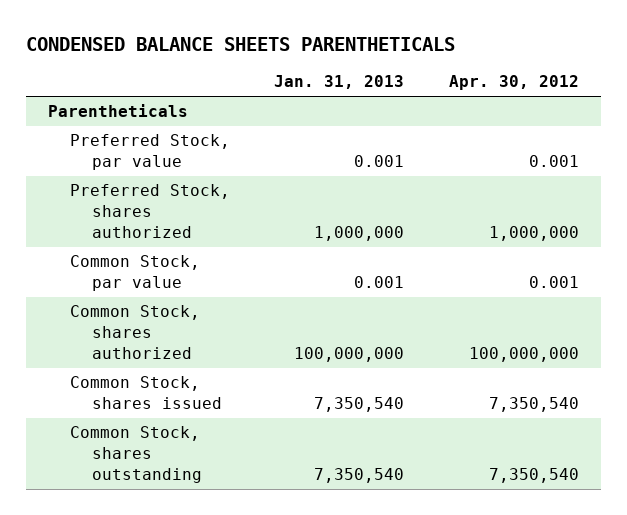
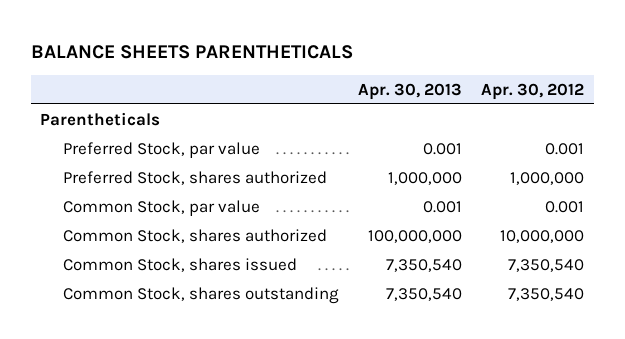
[25,36,455,51] CONDENSED BALANCE SHEETS PARENTHETICALS -> [30,44,353,59] BALANCE SHEETS PARENTHETICALS
[274,75,405,90] Jan. 31, 2013 -> none
none -> [358,82,463,100] Apr. 30, 2013
[468,347,579,363] 100,000,000 -> [500,229,585,243] 10,000,000

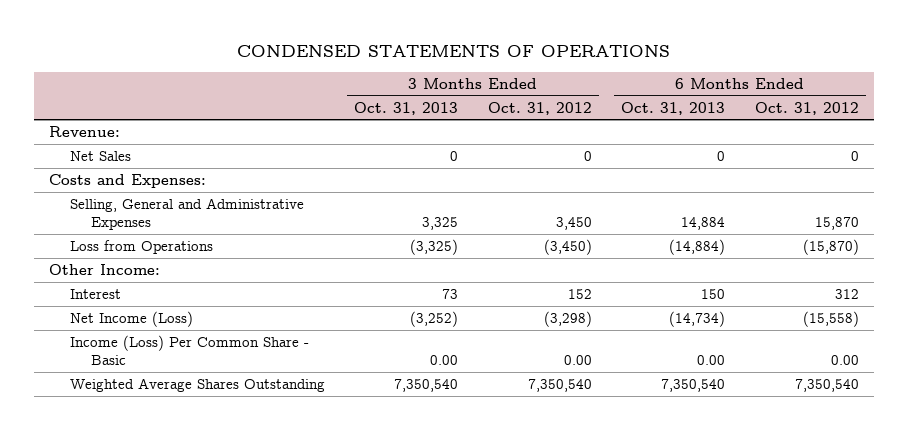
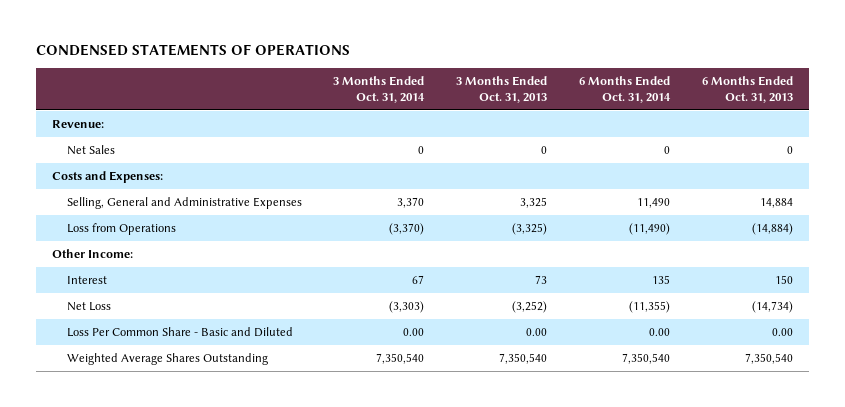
[487,101,592,115] Oct. 31, 2012 -> none
[754,101,859,115] Oct. 31, 2012 -> none
none -> [333,75,426,103] 3 Months Ended Oct. 31, 2014
none -> [579,75,672,103] 6 Months Ended Oct. 31, 2014
[69,310,193,327] Net Income (Loss) -> [66,301,111,311] Net Loss
[69,334,309,365] Income (Loss) Per Common Share - Basic -> [66,326,293,337] Loss Per Common Share - Basic and Diluted

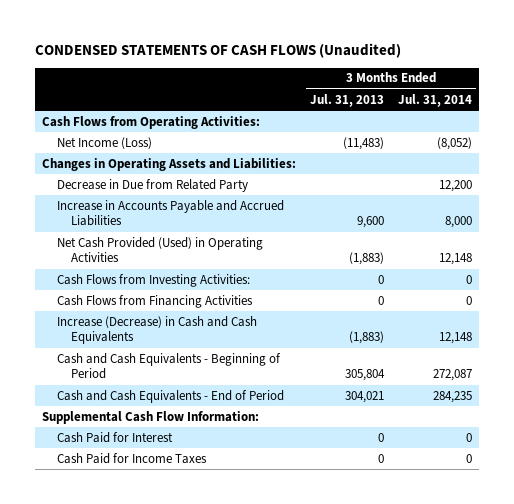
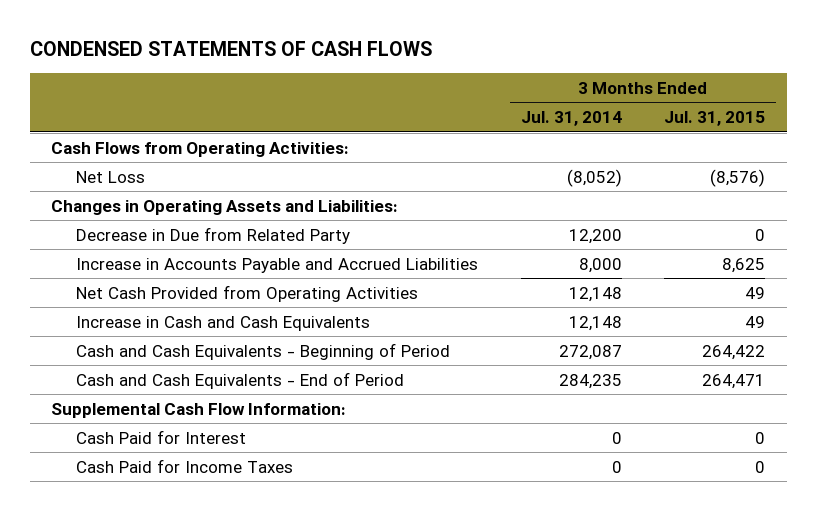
[34,42,401,58] CONDENSED STATEMENTS OF CASH FLOWS (Unaudited) -> [29,41,432,57] CONDENSED STATEMENTS OF CASH FLOWS
[309,93,384,107] Jul. 31, 2013 -> none
none -> [664,111,766,127] Jul. 31, 2015
[56,136,152,149] Net Income (Loss) -> [76,170,146,183] Net Loss
[56,273,250,287] Cash Flows from Investing Activities: -> none
[56,294,253,308] Cash Flows from Financing Activities -> none
[56,236,263,263] Net Cash Provided (Used) in Operating Activities -> [76,284,419,302] Net Cash Provided from Operating Activities
[56,315,257,345] Increase (Decrease) in Cash and Cash Equivalents -> [76,315,371,331] Increase in Cash and Cash Equivalents

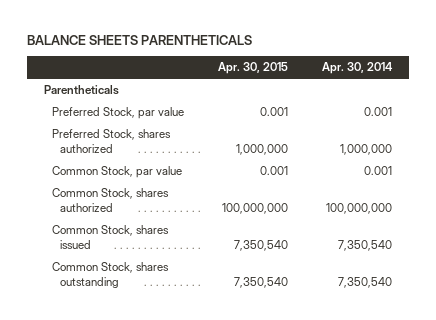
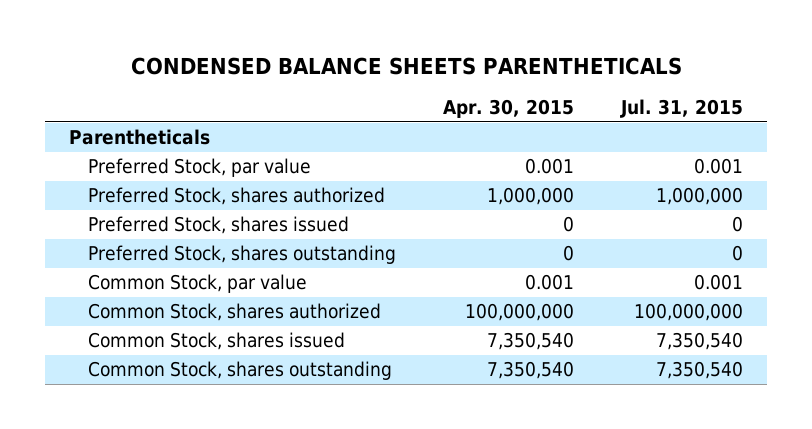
[26,34,252,45] BALANCE SHEETS PARENTHETICALS -> [131,57,683,76] CONDENSED BALANCE SHEETS PARENTHETICALS
[322,62,394,75] Apr. 30, 2014 -> none
none -> [620,98,744,118] Jul. 31, 2015
none -> [88,216,350,235] Preferred Stock, shares issued
none -> [88,245,397,265] Preferred Stock, shares outstanding

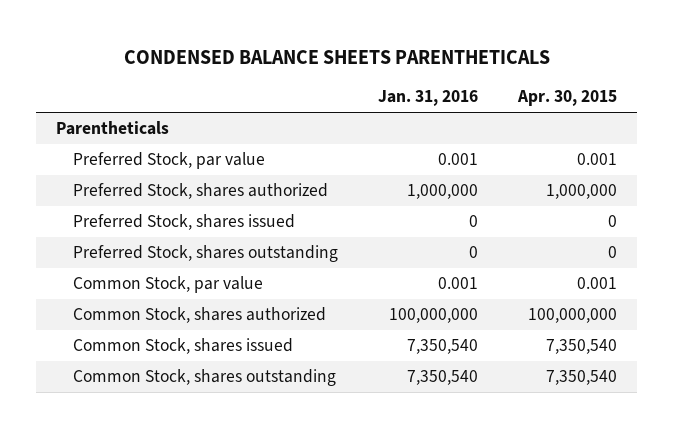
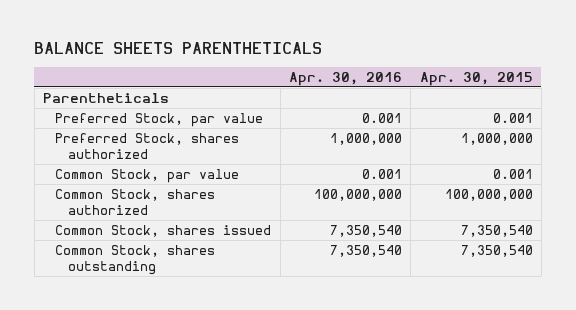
[123,49,550,64] CONDENSED BALANCE SHEETS PARENTHETICALS -> [34,42,323,55] BALANCE SHEETS PARENTHETICALS
[378,90,479,107] Jan. 31, 2016 -> none
none -> [288,71,402,86] Apr. 30, 2016
[73,214,296,231] Preferred Stock, shares issued -> none
[73,245,339,263] Preferred Stock, shares outstanding -> none

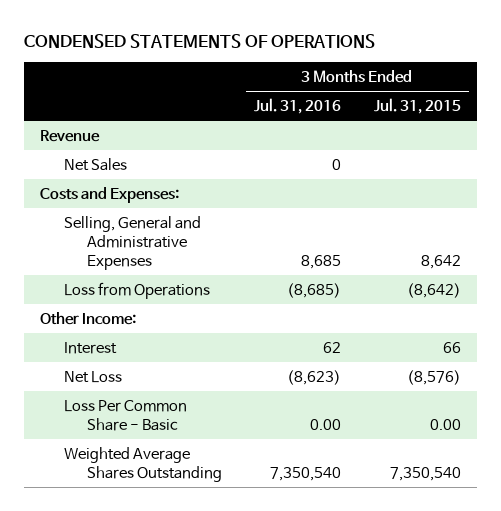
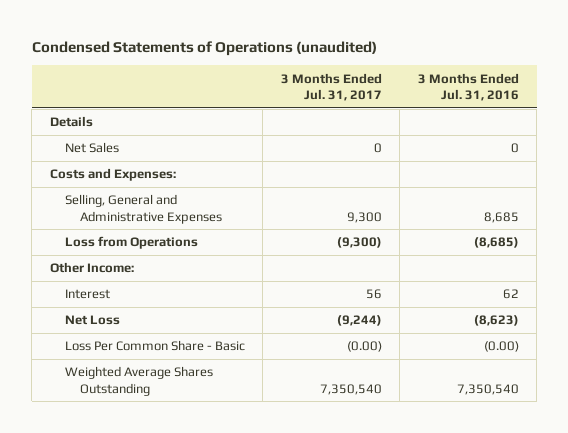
[24,34,376,49] CONDENSED STATEMENTS OF OPERATIONS -> [31,41,377,57] Condensed Statements of Operations (unaudited)
[373,97,461,114] Jul. 31, 2015 -> none
none -> [280,72,382,101] 3 Months Ended Jul. 31, 2017
[40,129,101,142] Revenue -> none
none -> [49,116,93,128] Details
[310,418,342,430] 0.00 -> [483,341,519,353] (0.00)

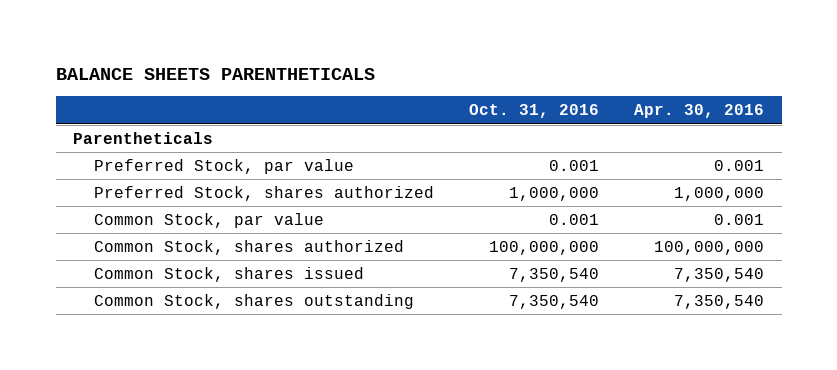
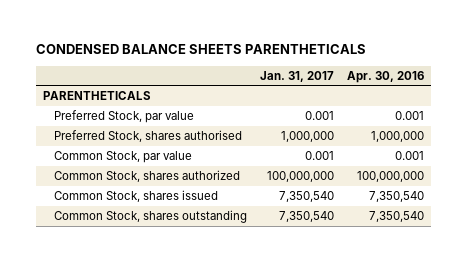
[55,68,375,81] BALANCE SHEETS PARENTHETICALS -> [36,44,367,55] CONDENSED BALANCE SHEETS PARENTHETICALS
[468,104,599,119] Oct. 31, 2016 -> none
none -> [260,70,335,82] Jan. 31, 2017
[73,131,214,144] Parentheticals -> [42,91,151,101] PARENTHETICALS
[93,185,434,201] Preferred Stock, shares authorized -> [54,130,243,143] Preferred Stock, shares authorised

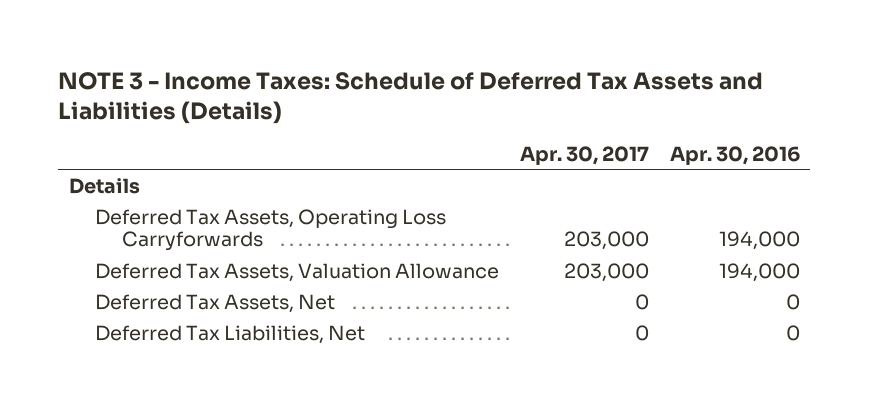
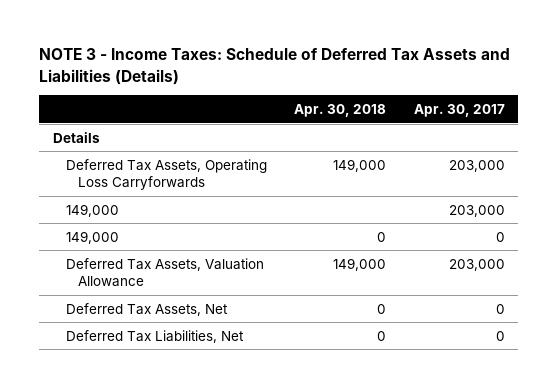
[669,145,800,165] Apr. 30, 2016 -> none
none -> [294,103,387,117] Apr. 30, 2018
none -> [65,203,119,217] 149,000
none -> [65,230,119,244] 149,000

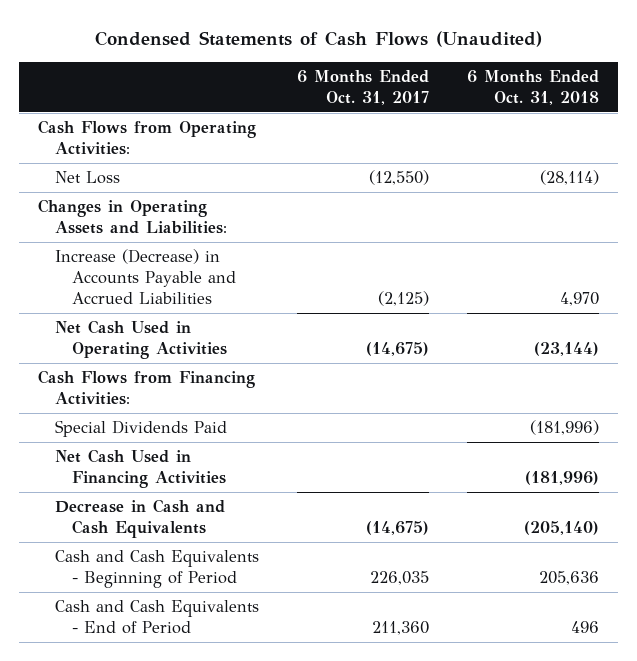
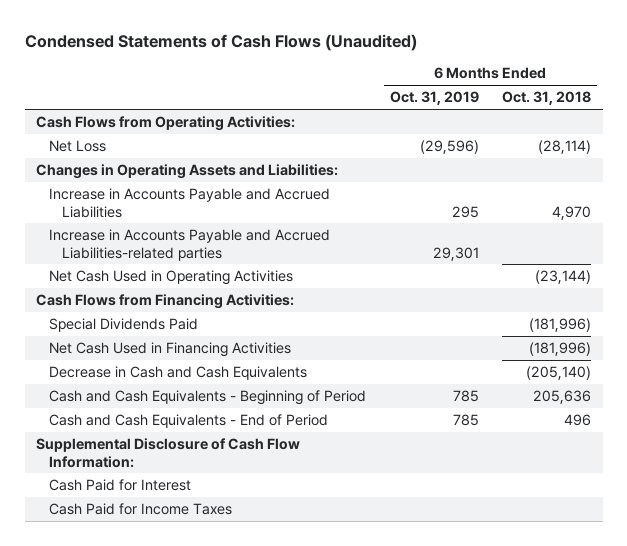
[297,70,430,106] 6 Months Ended Oct. 31, 2017 -> none
none -> [389,91,479,106] Oct. 31, 2019
[55,249,237,304] Increase (Decrease) in Accounts Payable and Accrued Liabilities -> [49,188,331,218] Increase in Accounts Payable and Accrued Liabilities
none -> [49,229,331,261] Increase in Accounts Payable and Accrued Liabilities-related parties
none -> [36,438,301,468] Supplemental Disclosure of Cash Flow Information:
none -> [49,479,192,492] Cash Paid for Interest
none -> [49,503,233,516] Cash Paid for Income Taxes

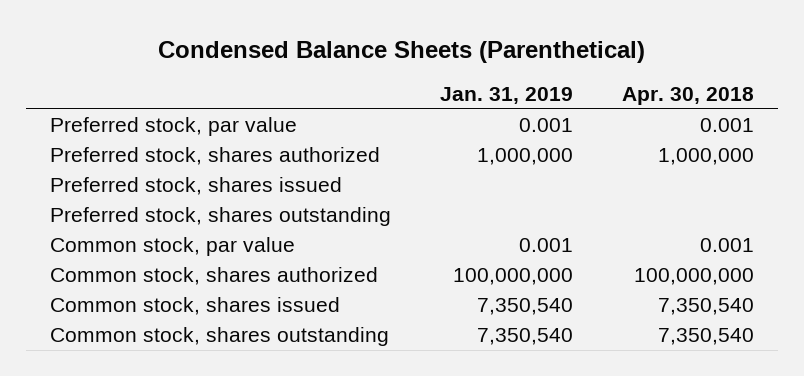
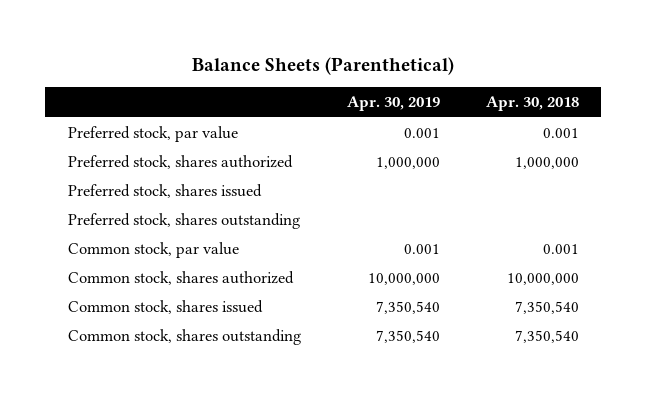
[157,40,645,63] Condensed Balance Sheets (Parenthetical) -> [192,56,455,75] Balance Sheets (Parenthetical)
[439,86,573,104] Jan. 31, 2019 -> none
none -> [346,96,440,112] Apr. 30, 2019
[633,268,754,286] 100,000,000 -> [506,273,579,286] 10,000,000

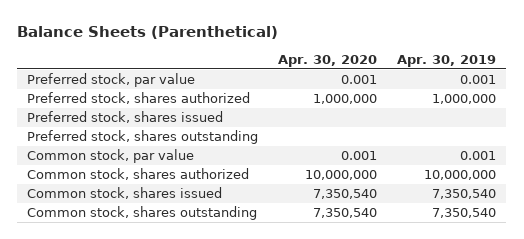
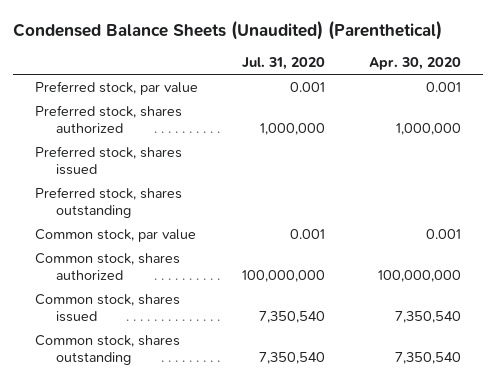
[17,25,279,39] Balance Sheets (Parenthetical) -> [12,19,442,40] Condensed Balance Sheets (Unaudited) (Parenthetical)
[397,54,497,67] Apr. 30, 2019 -> none
none -> [241,57,325,71] Jul. 31, 2020
[305,170,378,181] 10,000,000 -> [378,270,462,283] 100,000,000

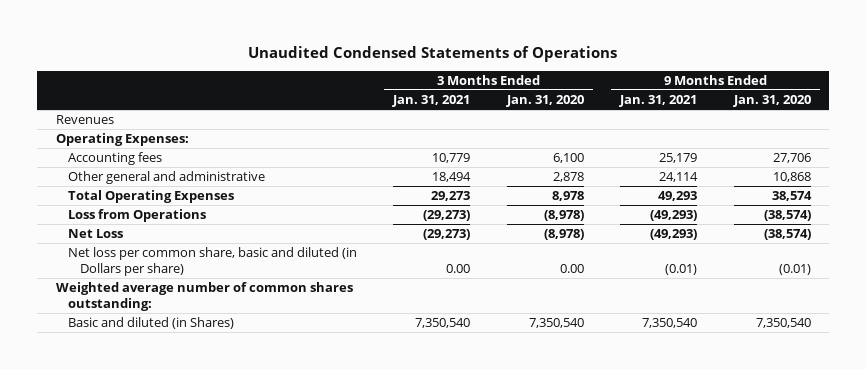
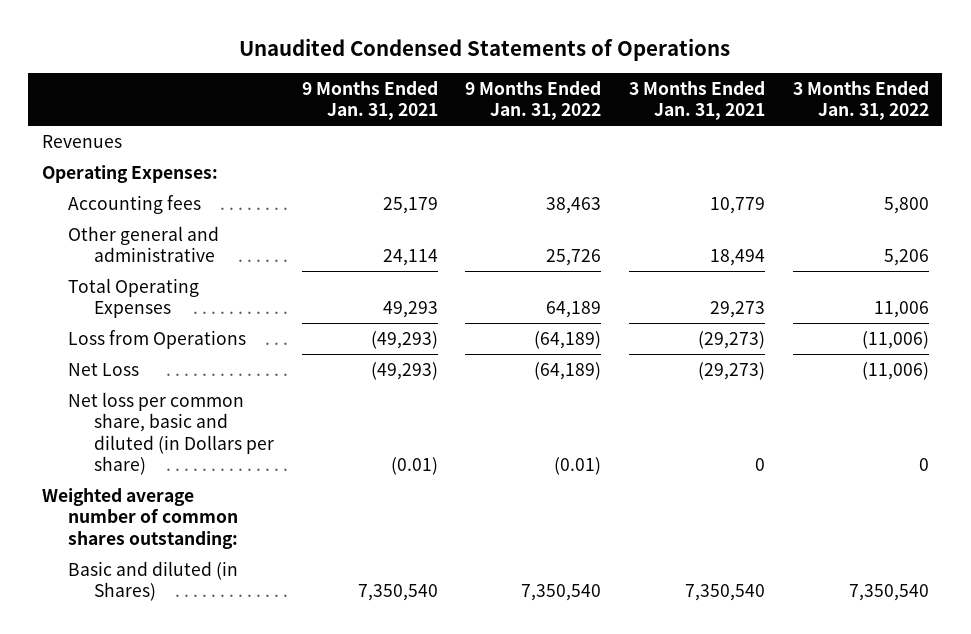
[505,95,584,108] Jan. 31, 2020 -> none
[732,95,811,108] Jan. 31, 2020 -> none
none -> [465,81,602,121] 9 Months Ended Jan. 31, 2022
none -> [792,81,929,121] 3 Months Ended Jan. 31, 2022
[446,264,471,274] 0.00 -> [754,458,765,472] 0

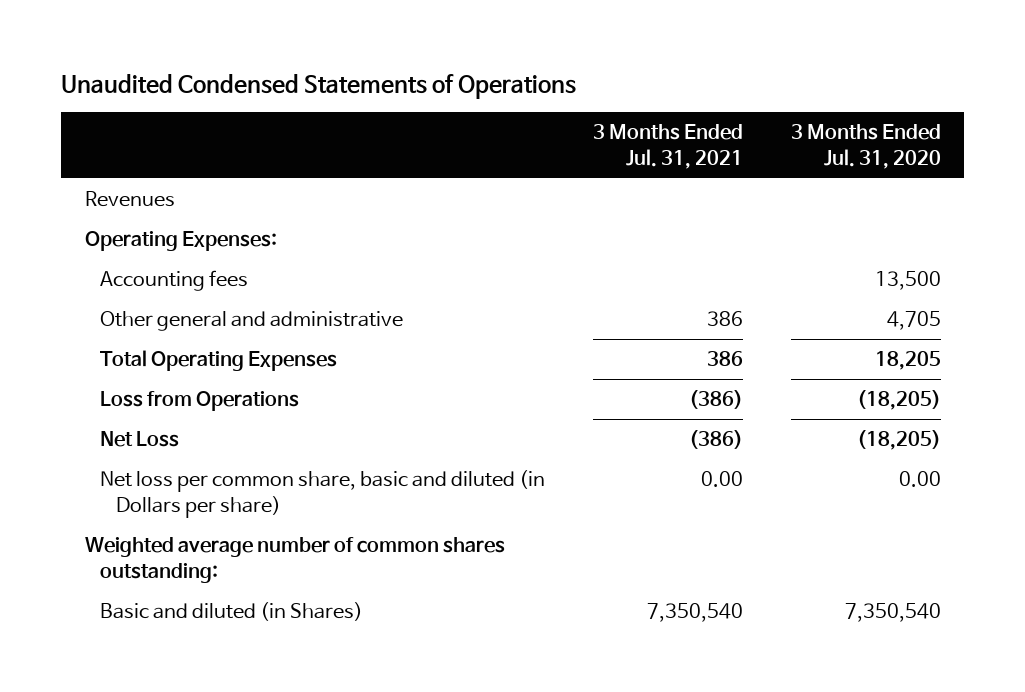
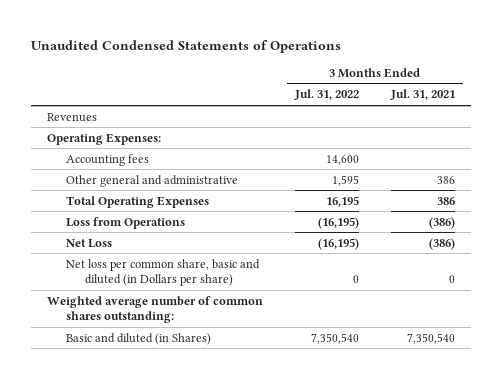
[790,124,941,169] 3 Months Ended Jul. 31, 2020 -> none
none -> [294,89,360,101] Jul. 31, 2022
[700,471,743,488] 0.00 -> [449,274,456,283] 0

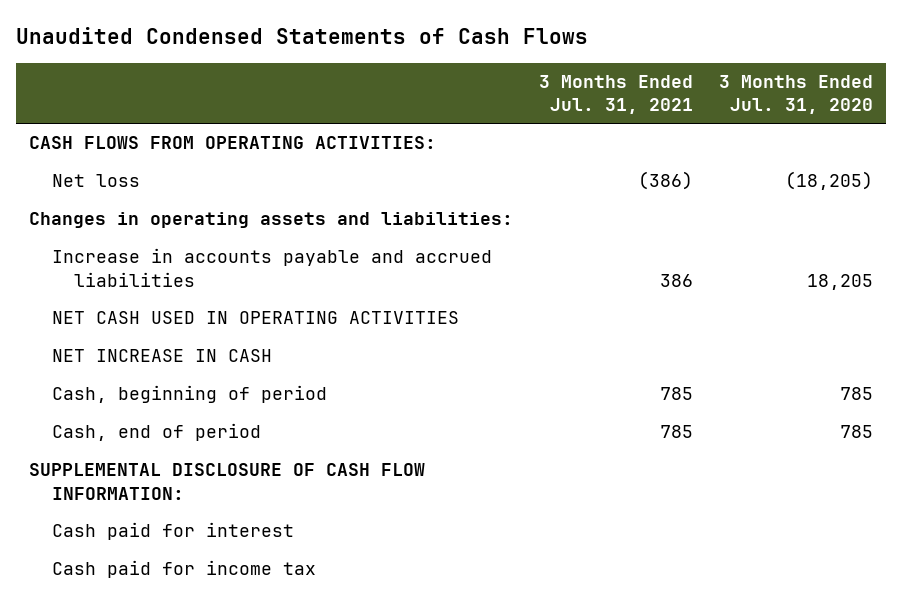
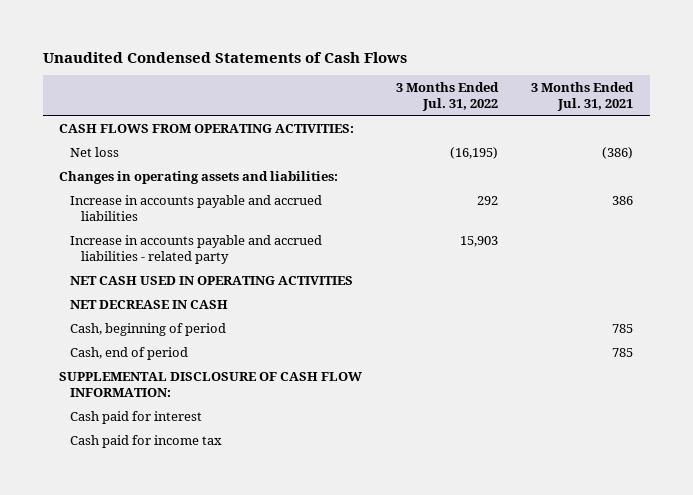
[718,74,873,115] 3 Months Ended Jul. 31, 2020 -> none
none -> [395,82,499,112] 3 Months Ended Jul. 31, 2022
none -> [69,234,322,264] Increase in accounts payable and accrued liabilities - related party
[51,349,272,363] NET INCREASE IN CASH -> [69,299,228,309] NET DECREASE IN CASH

